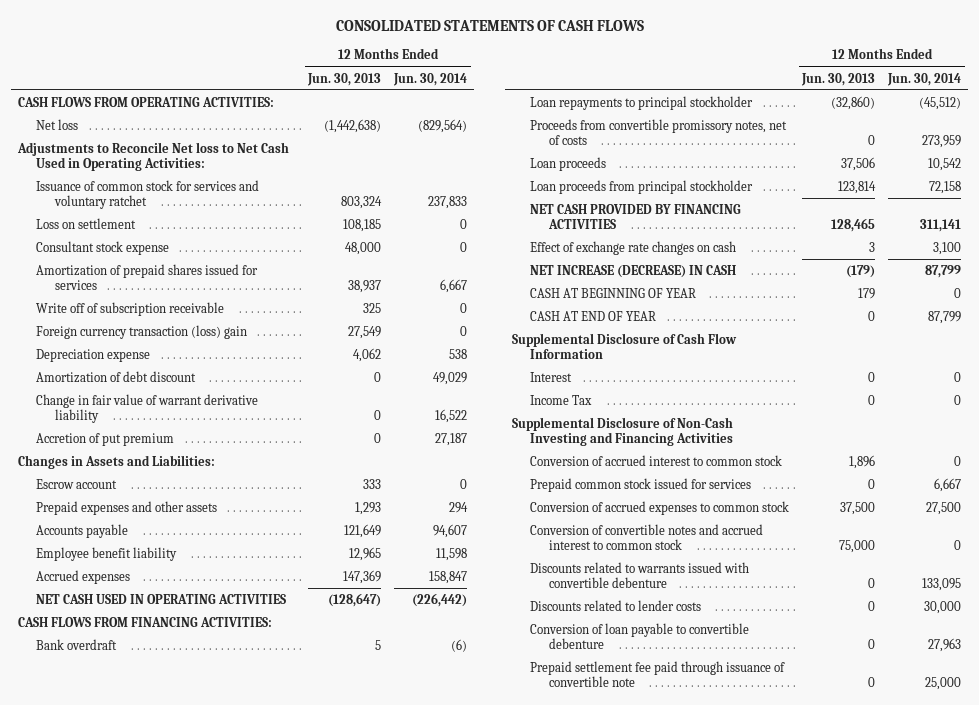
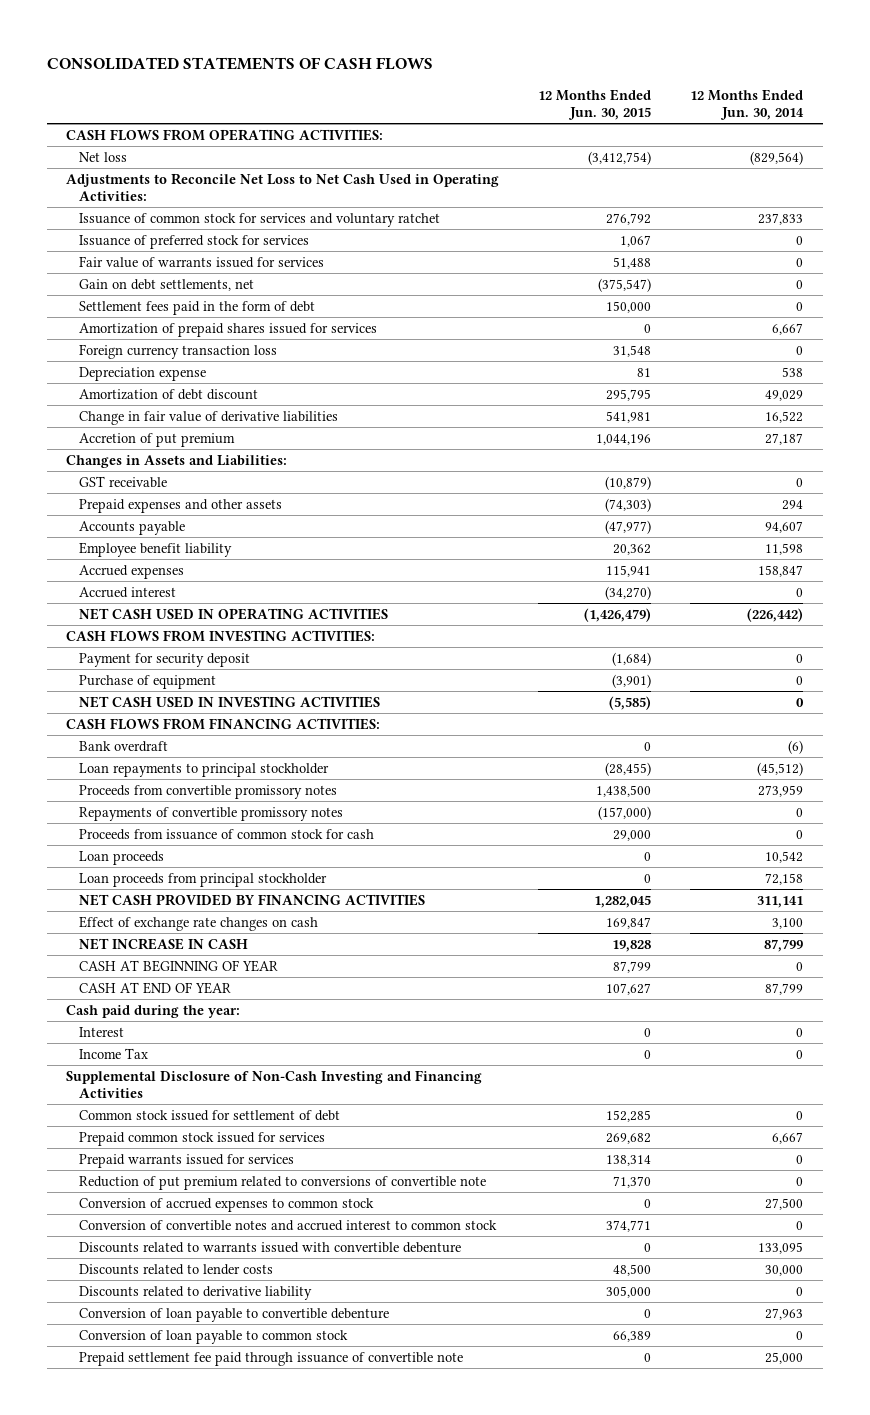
[307,72,382,86] Jun. 30, 2013 -> none
none -> [538,88,652,120] 12 Months Ended Jun. 30, 2015
[16,141,289,171] Adjustments to Reconcile Net loss to Net Cash Used in Operating Activities: -> [66,172,500,201] Adjustments to Reconcile Net Loss to Net Cash Used in Operating Activities:
[36,240,170,255] Consultant stock expense -> none
none -> [78,234,309,249] Issuance of preferred stock for services
none -> [78,255,324,268] Fair value of warrants issued for services
[36,217,137,229] Loss on settlement -> [78,278,254,291] Gain on debt settlements, net
none -> [78,300,315,315] Settlement fees paid in the form of debt
[36,301,225,316] Write off of subscription receivable -> none
[36,324,248,339] Foreign currency transaction (loss) gain -> [78,343,277,359] Foreign currency transaction loss
[36,393,259,423] Change in fair value of warrant derivative liability -> [78,410,338,425] Change in fair value of derivative liabilities
[36,478,118,489] Escrow account -> none
none -> [78,475,167,488] GST receivable
none -> [78,586,176,598] Accrued interest
none -> [66,629,376,642] CASH FLOWS FROM INVESTING ACTIVITIES:
none -> [78,652,250,667] Payment for security deposit
none -> [78,674,216,689] Purchase of equipment
none -> [78,695,380,708] NET CASH USED IN INVESTING ACTIVITIES
[530,118,788,145] Proceeds from convertible promissory notes, net of costs -> [78,784,337,799] Proceeds from convertible promissory notes
none -> [78,806,343,821] Repayments of convertible promissory notes
none -> [78,828,374,840] Proceeds from issuance of common stock for cash
[530,264,737,278] NET INCREASE (DECREASE) IN CASH -> [78,937,248,950] NET INCREASE IN CASH
[511,332,737,359] Supplemental Disclosure of Cash Flow Information -> none
none -> [66,1004,241,1018] Cash paid during the year:
[530,454,783,466] Conversion of accrued interest to common stock -> none
none -> [78,1109,340,1121] Common stock issued for settlement of debt
none -> [78,1153,294,1168] Prepaid warrants issued for services
none -> [78,1175,486,1190] Reduction of put premium related to conversions of convertible note
none -> [78,1285,312,1300] Discounts related to derivative liability
none -> [78,1329,348,1344] Conversion of loan payable to common stock

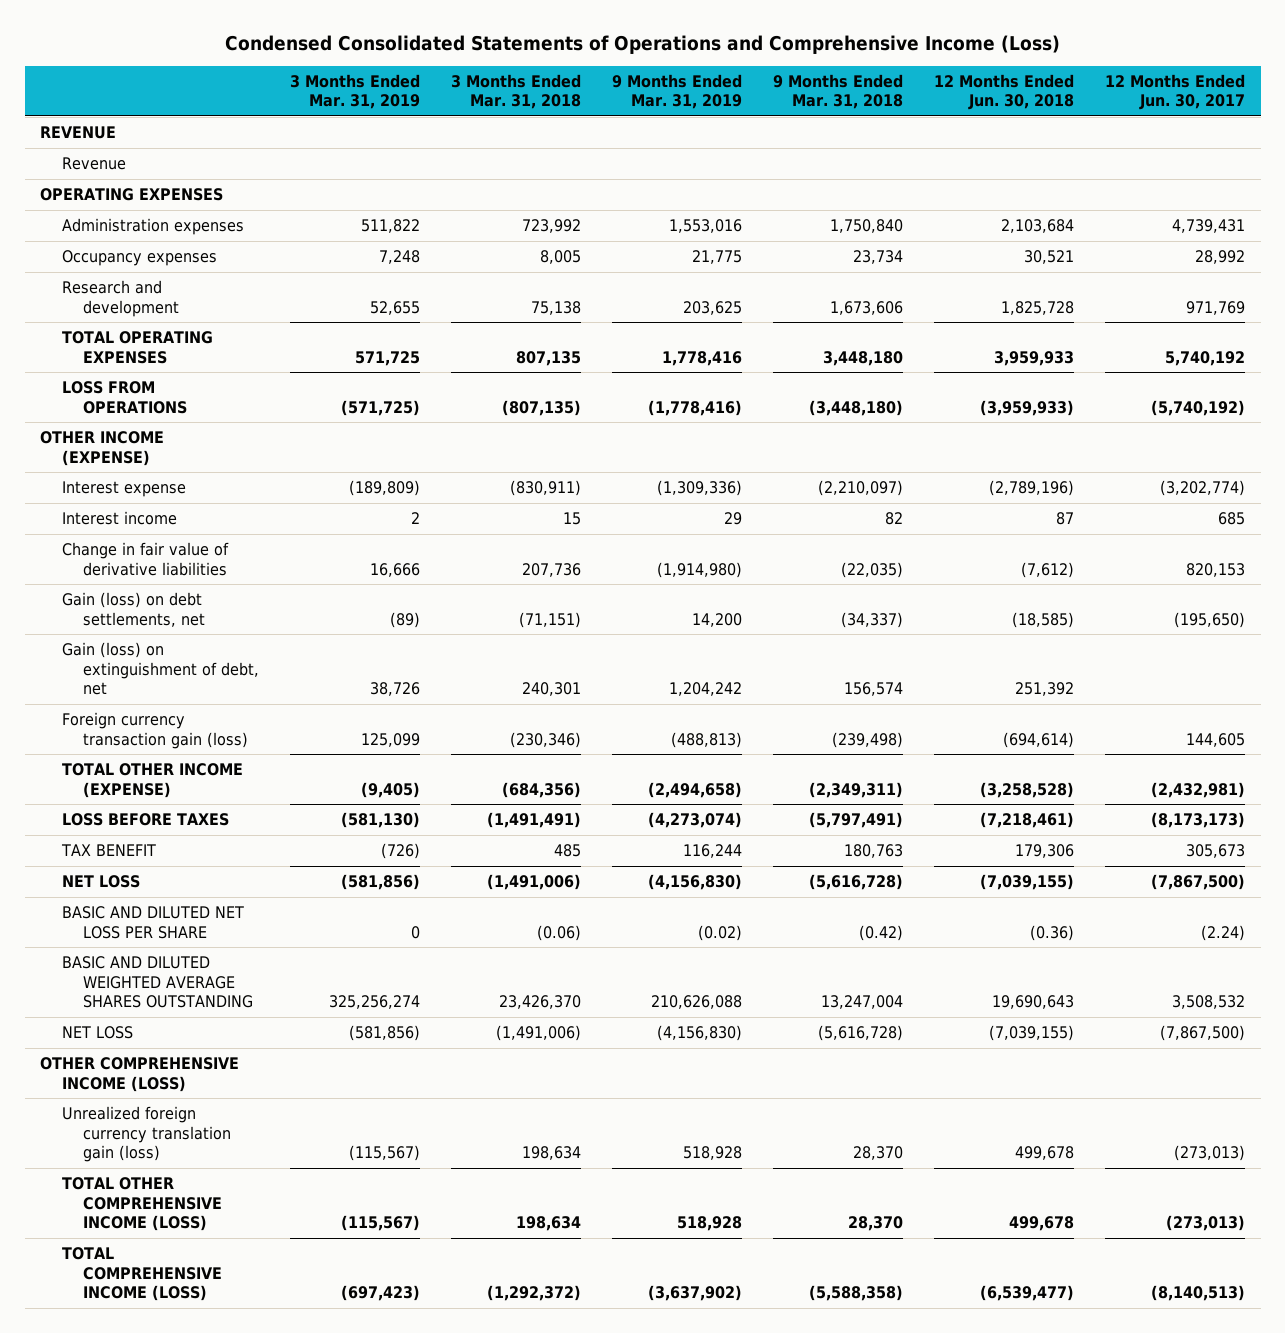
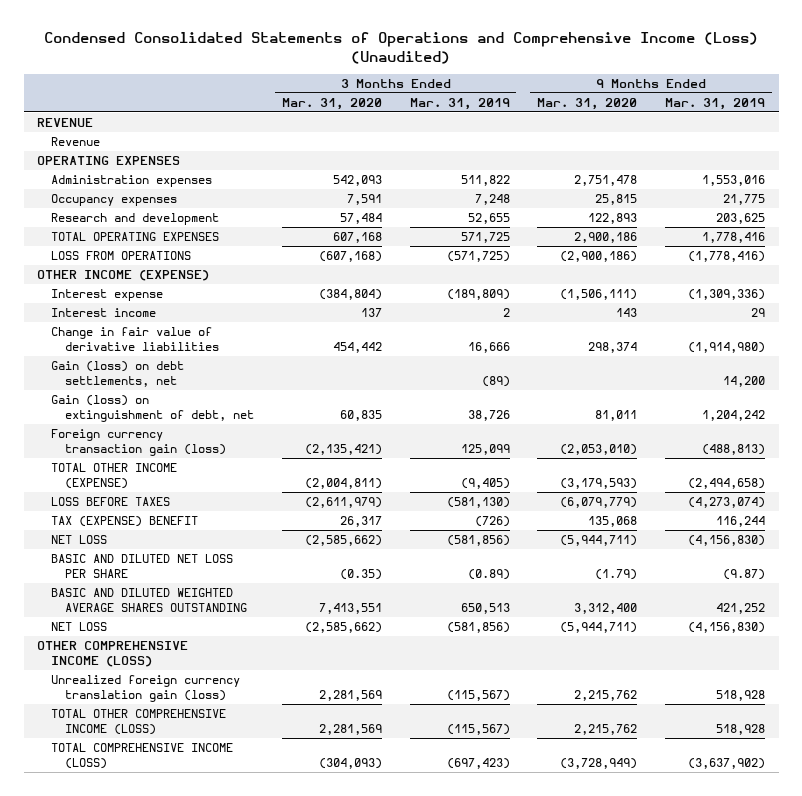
[224,34,1060,54] Condensed Consolidated Statements of Operations and Comprehensive Income (Loss) -> [44,31,759,64] Condensed Consolidated Statements of Operations and Comprehensive Income (Loss) (Unaudited)
[451,74,582,110] 3 Months Ended Mar. 31, 2018 -> none
[773,74,904,110] 9 Months Ended Mar. 31, 2018 -> none
[934,74,1075,111] 12 Months Ended Jun. 30, 2018 -> none
[1105,74,1246,111] 12 Months Ended Jun. 30, 2017 -> none
none -> [281,98,382,111] Mar. 31, 2020
none -> [537,98,638,111] Mar. 31, 2020
[60,844,156,857] TAX BENEFIT -> [51,516,199,528] TAX (EXPENSE) BENEFIT
[411,925,421,939] 0 -> [467,569,510,581] (0.89)
[698,924,743,941] (0.02) -> [722,569,765,581] (9.87)
[329,994,421,1009] 325,256,274 -> [460,603,510,615] 650,513
[651,994,743,1009] 210,626,088 -> [715,603,765,615] 421,252

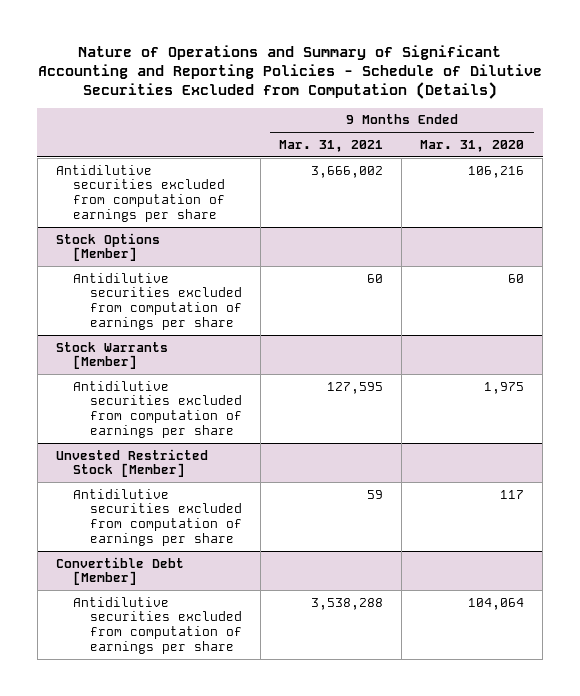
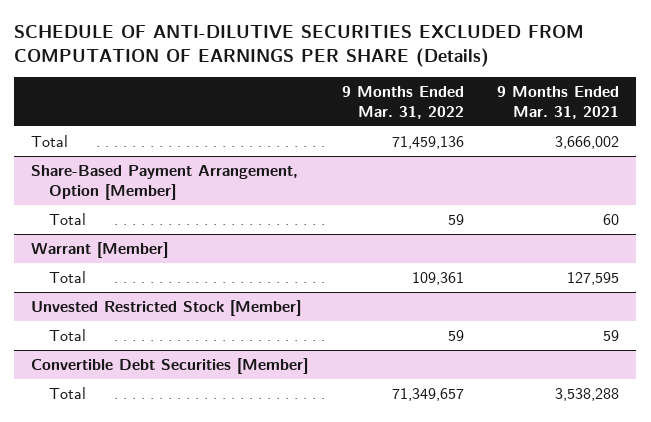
[38,44,543,100] Nature of Operations and Summary of Significant Accounting and Reporting Policies - Schedule of Dilutive Securities Excluded from Computation (Details) -> [14,24,585,67] SCHEDULE OF ANTI-DILUTIVE SECURITIES EXCLUDED FROM COMPUTATION OF EARNINGS PER SHARE (Details)
[420,139,525,152] Mar. 31, 2020 -> none
none -> [341,85,464,119] 9 Months Ended Mar. 31, 2022
[55,164,225,222] Antidilutive securities excluded from computation of earnings per share -> [31,134,69,147] Total
[55,232,160,262] Stock Options [Member] -> [31,164,299,200] Share-Based Payment Arrangement, Option [Member]
[72,272,242,330] Antidilutive securities excluded from computation of earnings per share -> [49,212,87,225] Total
[55,341,168,370] Stock Warrants [Member] -> [31,241,169,258] Warrant [Member]
[72,380,242,438] Antidilutive securities excluded from computation of earnings per share -> [49,270,87,283] Total
[72,488,242,546] Antidilutive securities excluded from computation of earnings per share -> [49,328,87,341] Total
[55,556,184,586] Convertible Debt [Member] -> [31,357,309,374] Convertible Debt Securities [Member]
[72,596,242,654] Antidilutive securities excluded from computation of earnings per share -> [49,386,87,399] Total

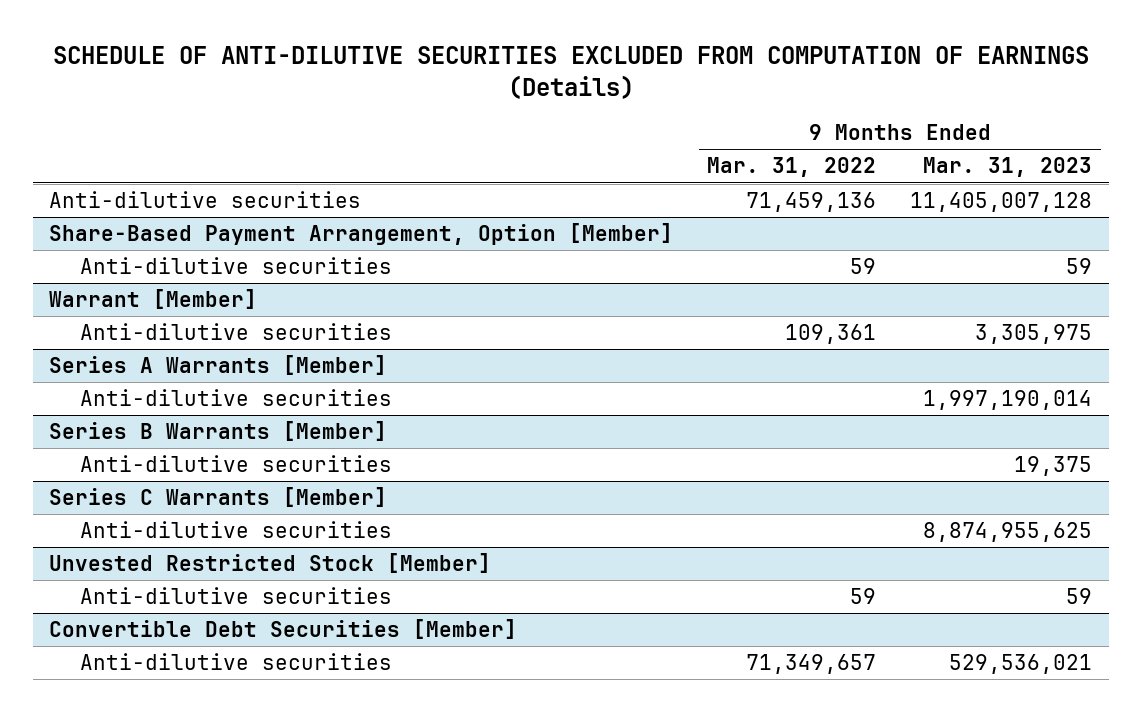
[14,24,585,67] SCHEDULE OF ANTI-DILUTIVE SECURITIES EXCLUDED FROM COMPUTATION OF EARNINGS PER SHARE (Details) -> [52,46,1089,99] SCHEDULE OF ANTI-DILUTIVE SECURITIES EXCLUDED FROM COMPUTATION OF EARNINGS (Details)
[497,85,620,119] 9 Months Ended Mar. 31, 2021 -> none
none -> [923,157,1093,178] Mar. 31, 2023
[31,134,69,147] Total -> [49,191,362,209] Anti-dilutive securities
[49,212,87,225] Total -> [79,257,392,275] Anti-dilutive securities
[49,270,87,283] Total -> [79,323,392,341] Anti-dilutive securities
none -> [49,355,388,376] Series A Warrants [Member]
none -> [79,389,392,407] Anti-dilutive securities
none -> [49,421,388,442] Series B Warrants [Member]
none -> [79,455,392,473] Anti-dilutive securities
none -> [49,487,388,508] Series C Warrants [Member]
none -> [79,521,392,539] Anti-dilutive securities
[49,328,87,341] Total -> [79,587,392,605] Anti-dilutive securities
[49,386,87,399] Total -> [79,653,392,671] Anti-dilutive securities

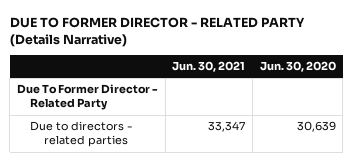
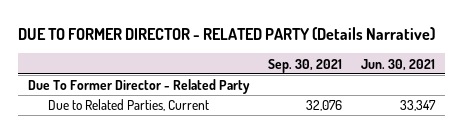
[259,61,336,73] Jun. 30, 2020 -> none
none -> [267,58,342,73] Sep. 30, 2021
[30,121,134,148] Due to directors - related parties -> [47,99,209,112] Due to Related Parties, Current

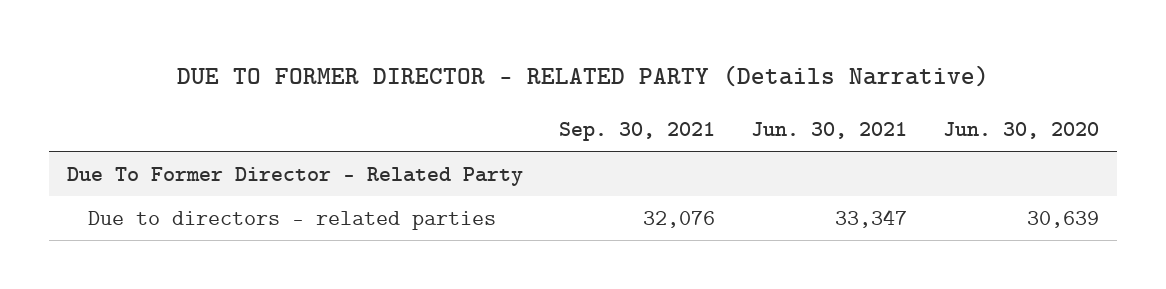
none -> [943,122,1100,140] Jun. 30, 2020
[47,99,209,112] Due to Related Parties, Current -> [88,211,497,231] Due to directors - related parties

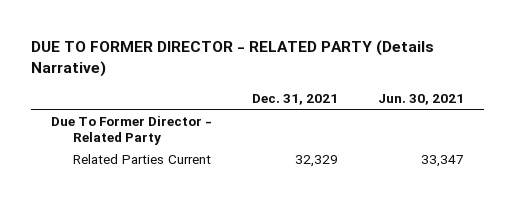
[559,122,716,142] Sep. 30, 2021 -> none
[943,122,1100,140] Jun. 30, 2020 -> none
none -> [252,93,339,105] Dec. 31, 2021
[88,211,497,231] Due to directors - related parties -> [72,154,211,165] Related Parties Current

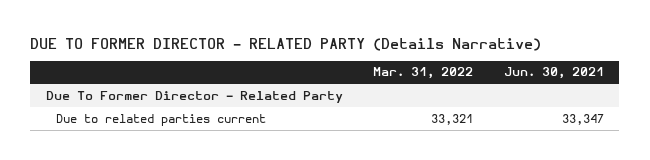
[252,93,339,105] Dec. 31, 2021 -> none
none -> [373,67,474,80] Mar. 31, 2022
[72,154,211,165] Related Parties Current -> [56,113,267,126] Due to related parties current

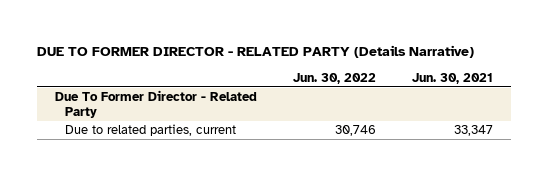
[373,67,474,80] Mar. 31, 2022 -> none
none -> [292,72,376,84] Jun. 30, 2022
[56,113,267,126] Due to related parties current -> [65,124,237,137] Due to related parties, current

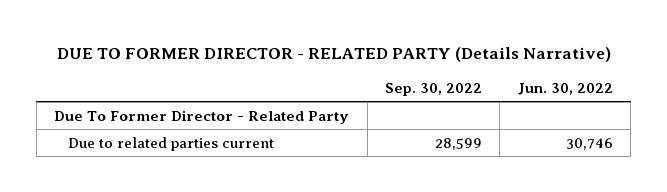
[411,72,493,84] Jun. 30, 2021 -> none
none -> [384,82,482,96] Sep. 30, 2022
[65,124,237,137] Due to related parties, current -> [67,136,274,151] Due to related parties current

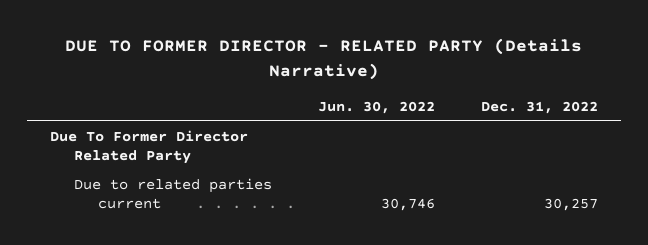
[384,82,482,96] Sep. 30, 2022 -> none
none -> [481,100,599,114] Dec. 31, 2022
[54,109,350,124] Due To Former Director - Related Party -> [49,130,248,165] Due To Former Director Related Party

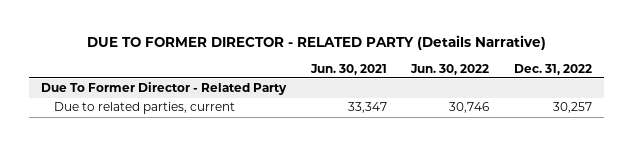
none -> [309,63,387,75] Jun. 30, 2021
[49,130,248,165] Due To Former Director Related Party -> [41,82,288,96] Due To Former Director - Related Party
[73,178,272,210] Due to related parties current -> [54,102,236,115] Due to related parties, current

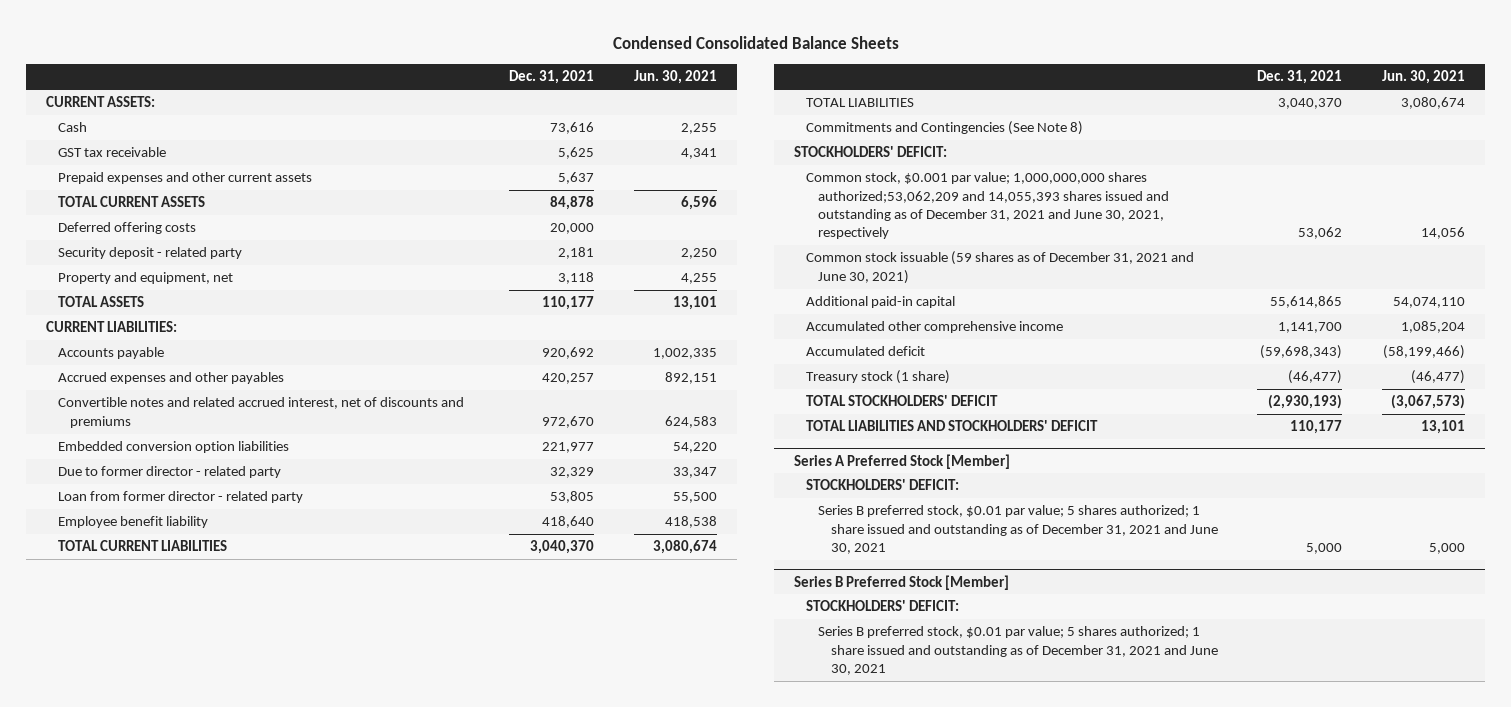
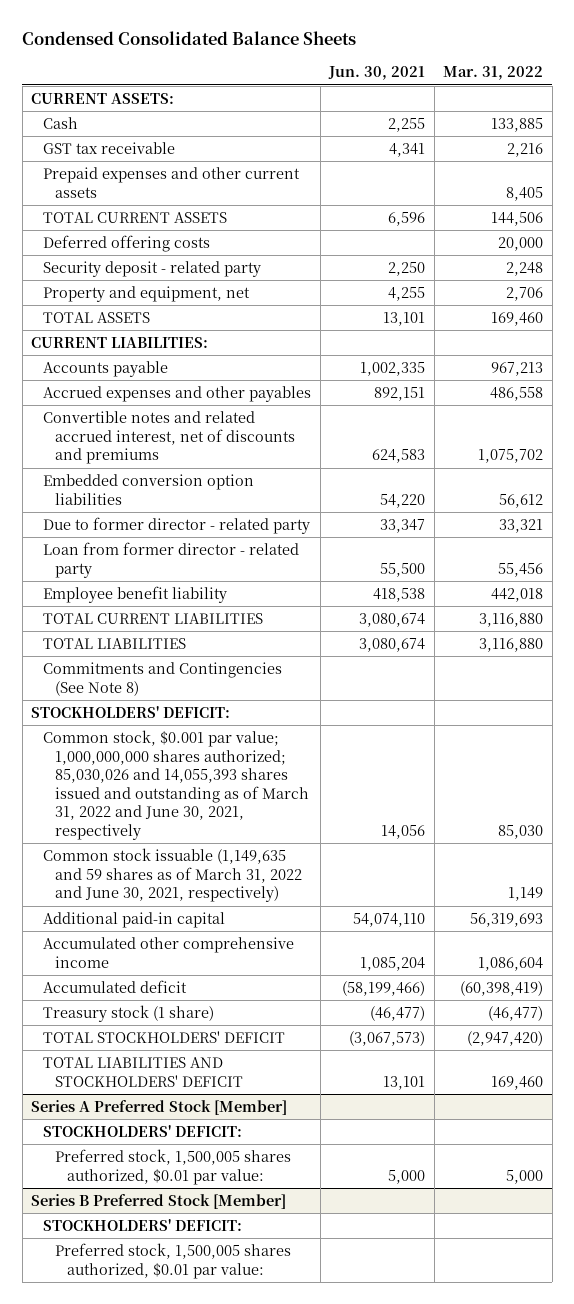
[509,70,595,85] Dec. 31, 2021 -> none
none -> [443,66,544,81] Mar. 31, 2022
[806,172,1170,240] Common stock, $0.001 par value; 1,000,000,000 shares authorized;53,062,209 and 14,055,393 shares issued and outstanding as of December 31, 2021 and June 30, 2021, respectively -> [43,729,310,840] Common stock, $0.001 par value; 1,000,000,000 shares authorized; 85,030,026 and 14,055,393 shares issued and outstanding as of March 31, 2022 and June 30, 2021, respectively
[806,251,1195,284] Common stock issuable (59 shares as of December 31, 2021 and June 30, 2021) -> [43,847,303,903] Common stock issuable (1,149,635 and 59 shares as of March 31, 2022 and June 30, 2021, respectively)
[818,505,1218,555] Series B preferred stock, $0.01 par value; 5 shares authorized; 1 share issued and outstanding as of December 31, 2021 and June 30, 2021 -> [55,1148,292,1185] Preferred stock, 1,500,005 shares authorized, $0.01 par value:
[818,626,1218,676] Series B preferred stock, $0.01 par value; 5 shares authorized; 1 share issued and outstanding as of December 31, 2021 and June 30, 2021 -> [55,1242,292,1279] Preferred stock, 1,500,005 shares authorized, $0.01 par value:

